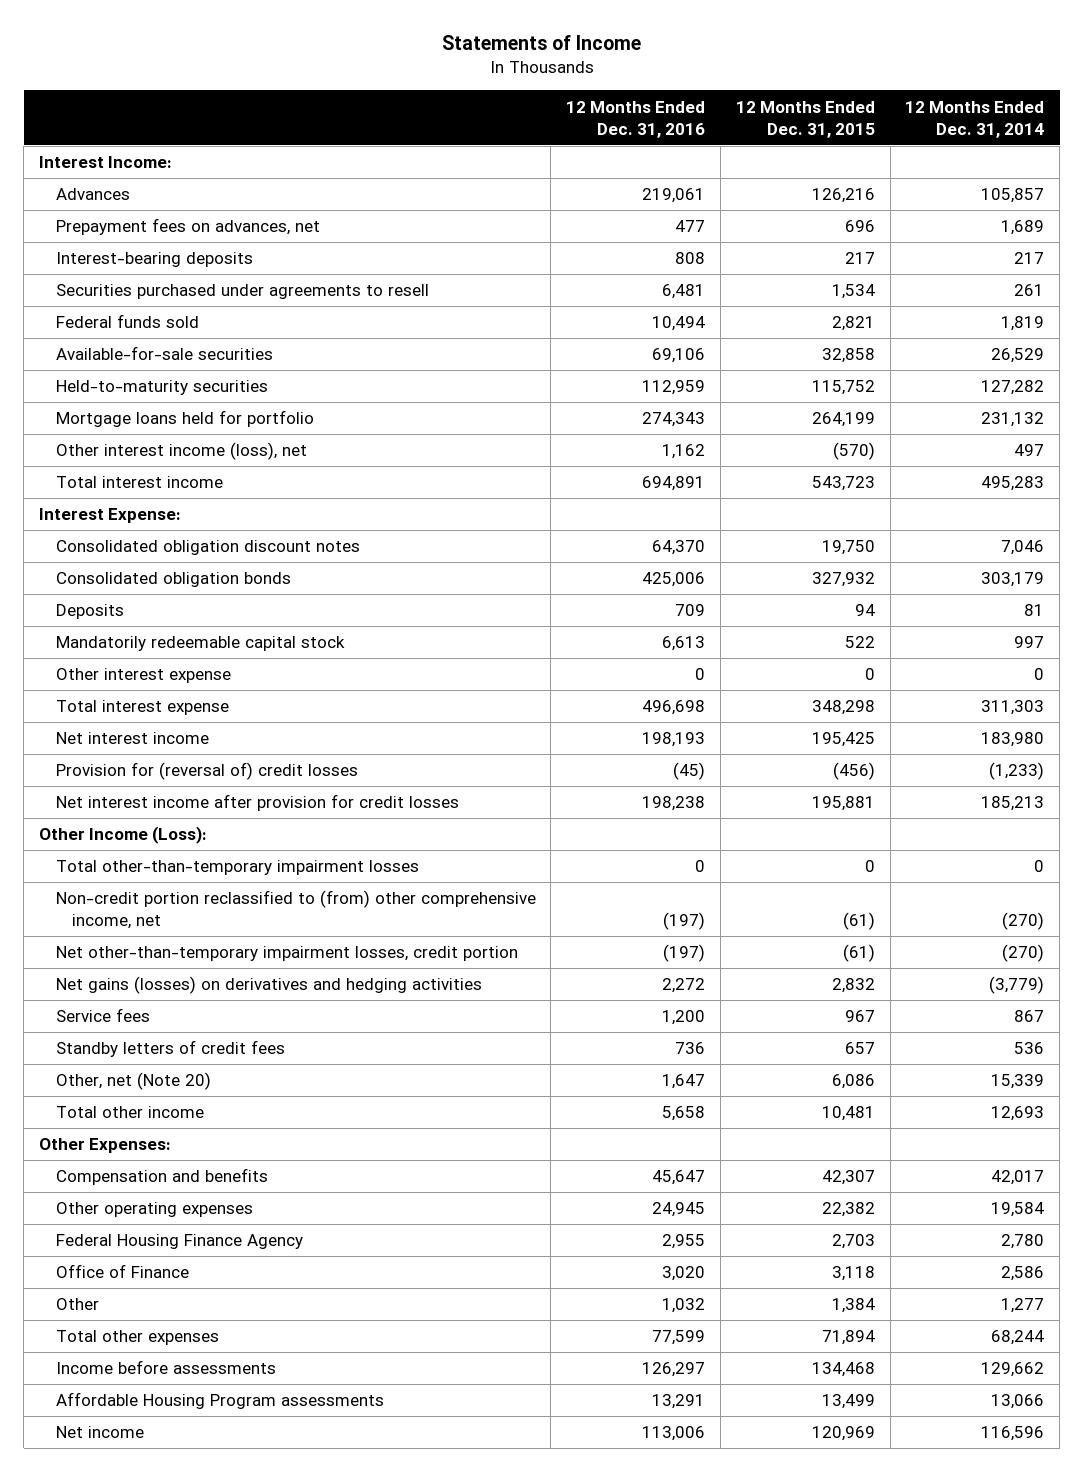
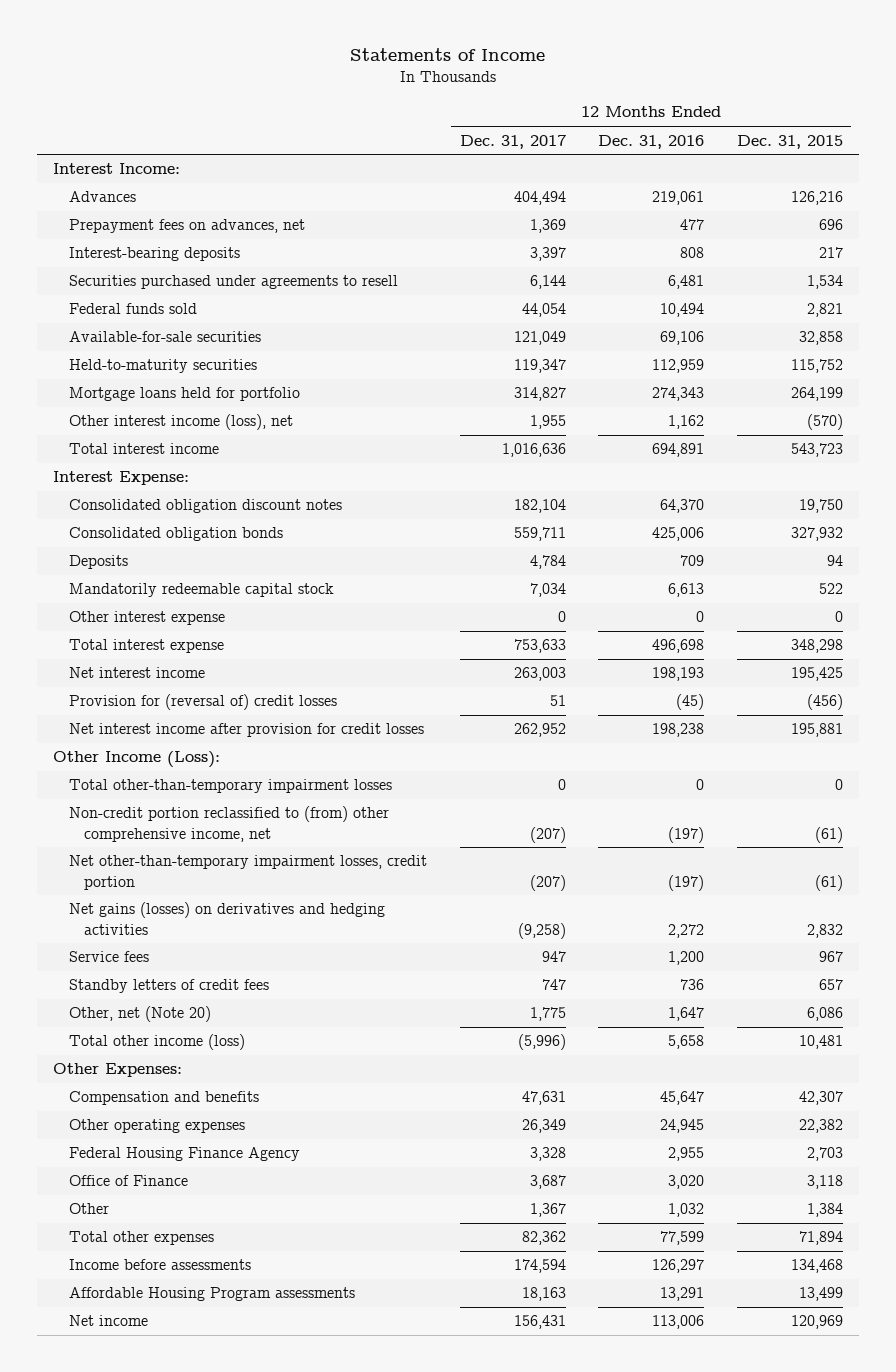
[905,100,1045,138] 12 Months Ended Dec. 31, 2014 -> none
none -> [459,134,566,149] Dec. 31, 2017
[55,1106,204,1119] Total other income -> [68,1034,245,1051] Total other income (loss)

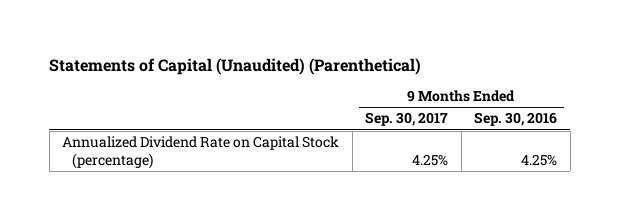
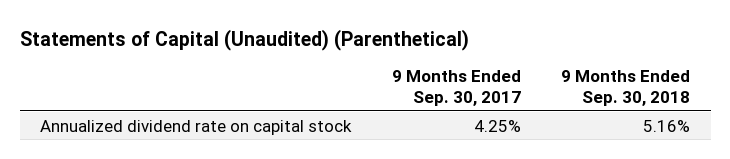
[474,112,558,127] Sep. 30, 2016 -> none
none -> [561,70,691,107] 9 Months Ended Sep. 30, 2018
[62,136,340,169] Annualized Dividend Rate on Capital Stock (percentage) -> [40,119,353,135] Annualized dividend rate on capital stock

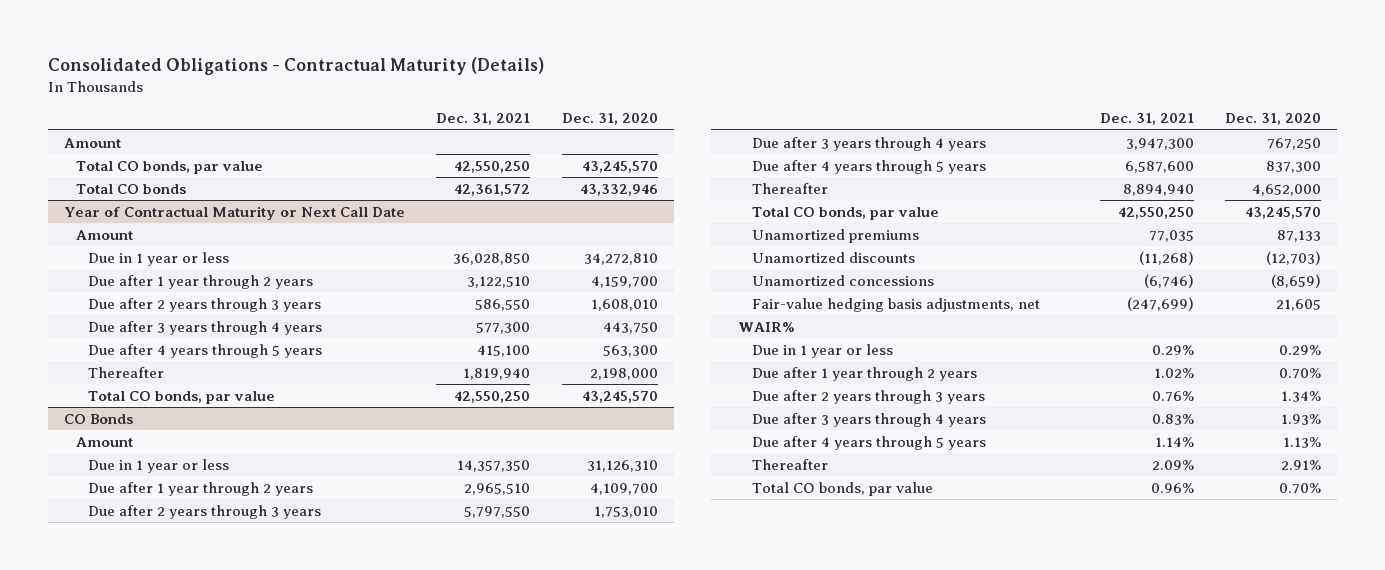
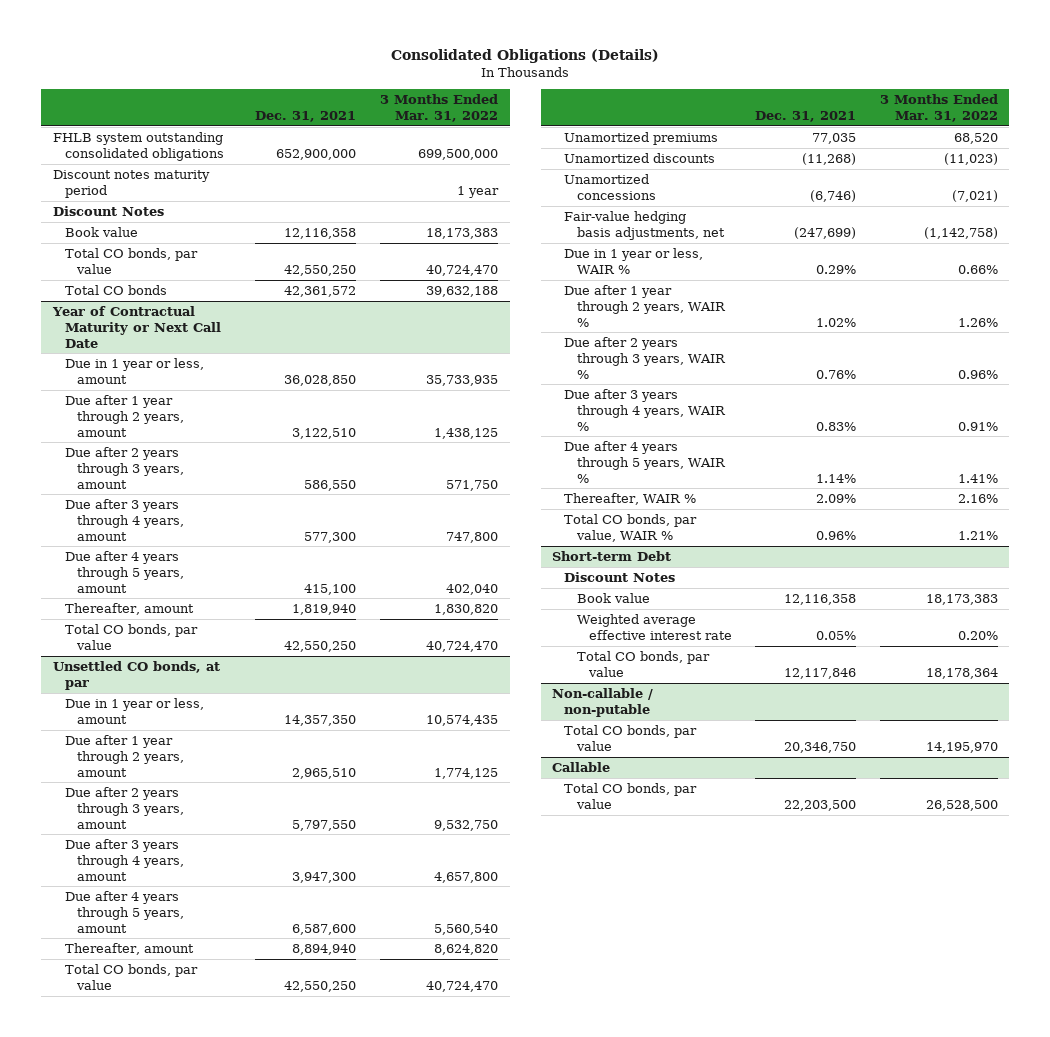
[47,57,544,76] Consolidated Obligations - Contractual Maturity (Details) -> [391,48,660,63] Consolidated Obligations (Details)
[561,113,658,126] Dec. 31, 2020 -> none
none -> [379,93,498,122] 3 Months Ended Mar. 31, 2022
[63,137,121,148] Amount -> none
none -> [52,131,224,161] FHLB system outstanding consolidated obligations
none -> [52,169,210,198] Discount notes maturity period
none -> [52,205,164,216] Discount Notes
none -> [64,226,138,237] Book value
[75,229,133,240] Amount -> none
[88,251,230,266] Due in 1 year or less -> [64,357,204,384] Due in 1 year or less, amount
[88,274,314,289] Due after 1 year through 2 years -> [64,394,184,437] Due after 1 year through 2 years, amount
[88,297,322,312] Due after 2 years through 3 years -> [64,446,184,489] Due after 2 years through 3 years, amount
[88,320,323,335] Due after 3 years through 4 years -> [64,498,184,541] Due after 3 years through 4 years, amount
[88,343,323,358] Due after 4 years through 5 years -> [64,550,184,593] Due after 4 years through 5 years, amount
[88,366,165,378] Thereafter -> [64,602,194,615] Thereafter, amount
[75,436,133,447] Amount -> none
[63,413,133,424] CO Bonds -> [52,660,220,690] Unsettled CO bonds, at par
[88,458,230,473] Due in 1 year or less -> [64,697,204,724] Due in 1 year or less, amount
[88,481,314,496] Due after 1 year through 2 years -> [64,734,184,777] Due after 1 year through 2 years, amount
[88,504,322,519] Due after 2 years through 3 years -> [64,786,184,829] Due after 2 years through 3 years, amount
[751,136,986,151] Due after 3 years through 4 years -> [64,838,184,881] Due after 3 years through 4 years, amount
[751,159,986,174] Due after 4 years through 5 years -> [64,890,184,933] Due after 4 years through 5 years, amount
[751,182,828,194] Thereafter -> [64,942,194,955] Thereafter, amount
[739,321,796,332] WAIR% -> none
[751,343,893,358] Due in 1 year or less -> [564,247,704,274] Due in 1 year or less, WAIR %
[751,366,977,381] Due after 1 year through 2 years -> [564,284,726,327] Due after 1 year through 2 years, WAIR %
[751,389,985,404] Due after 2 years through 3 years -> [564,336,726,379] Due after 2 years through 3 years, WAIR %
[751,412,986,427] Due after 3 years through 4 years -> [564,388,726,431] Due after 3 years through 4 years, WAIR %
[751,435,986,450] Due after 4 years through 5 years -> [564,440,726,483] Due after 4 years through 5 years, WAIR %
[751,458,828,470] Thereafter -> [564,492,697,505] Thereafter, WAIR %
none -> [564,513,698,542] Total CO bonds, par value, WAIR %
none -> [552,550,672,561] Short-term Debt
none -> [564,571,676,582] Discount Notes
none -> [576,592,650,603] Book value
none -> [576,613,732,640] Weighted average effective interest rate
[1150,482,1194,493] 0.96% -> [784,667,857,679] 12,117,846
none -> [552,687,654,717] Non-callable / non-putable
none -> [564,724,698,751] Total CO bonds, par value
none -> [552,761,611,772] Callable
none -> [564,782,698,809] Total CO bonds, par value

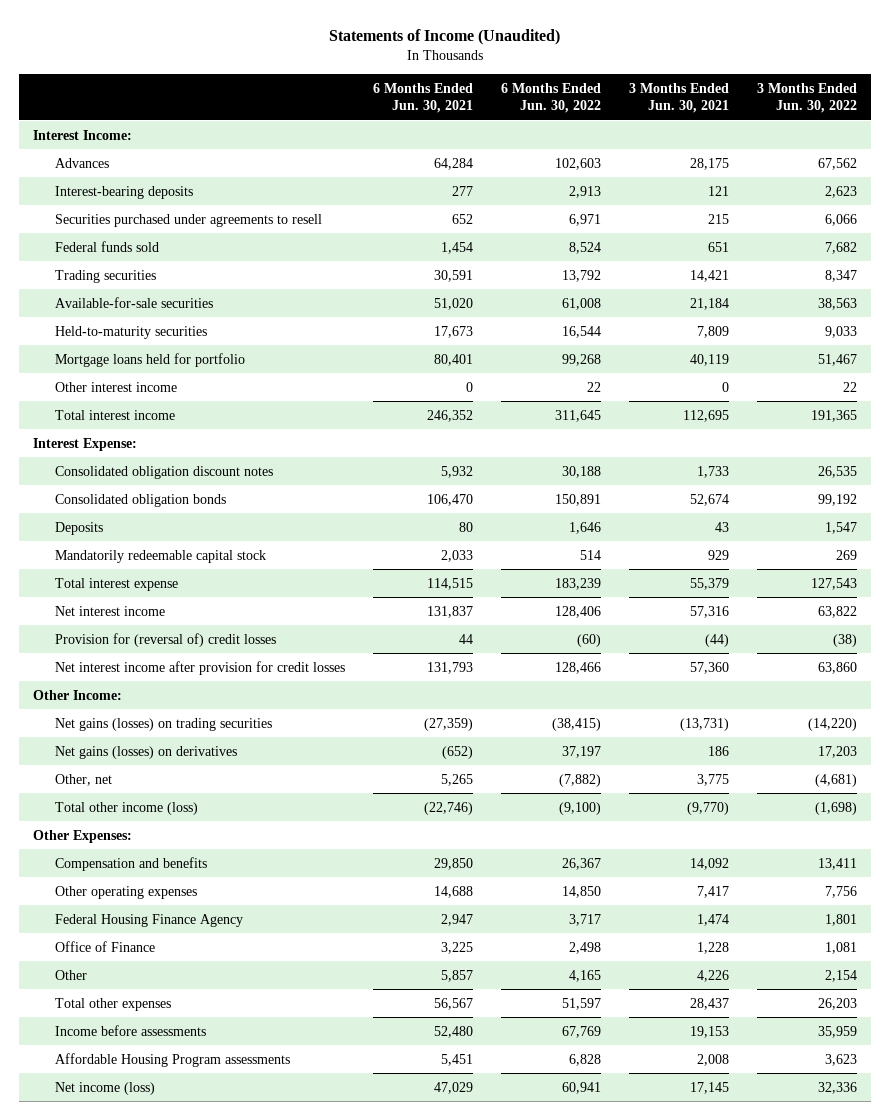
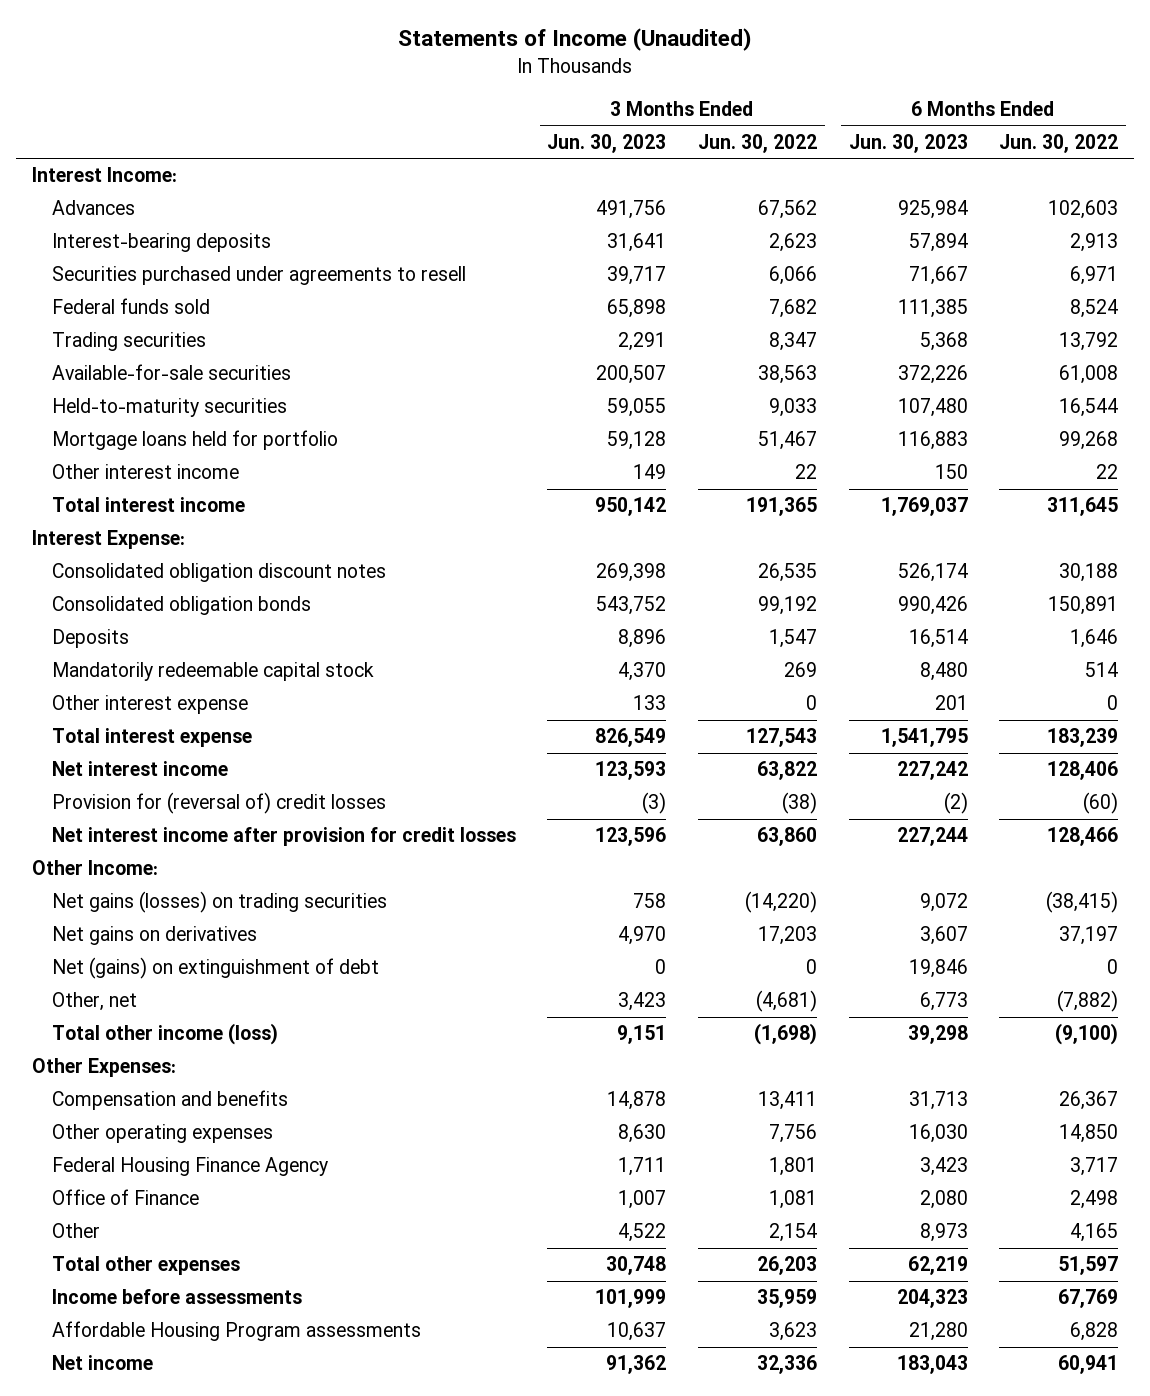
[373,82,474,114] 6 Months Ended Jun. 30, 2021 -> none
[629,82,730,114] 3 Months Ended Jun. 30, 2021 -> none
none -> [547,133,667,153] Jun. 30, 2023
none -> [848,133,968,153] Jun. 30, 2023
none -> [51,695,248,715] Other interest expense
[55,745,238,759] Net gains (losses) on derivatives -> [51,926,257,946] Net gains on derivatives
none -> [51,957,379,980] Net (gains) on extinguishment of debt
[55,1081,156,1095] Net income (loss) -> [51,1355,153,1371] Net income

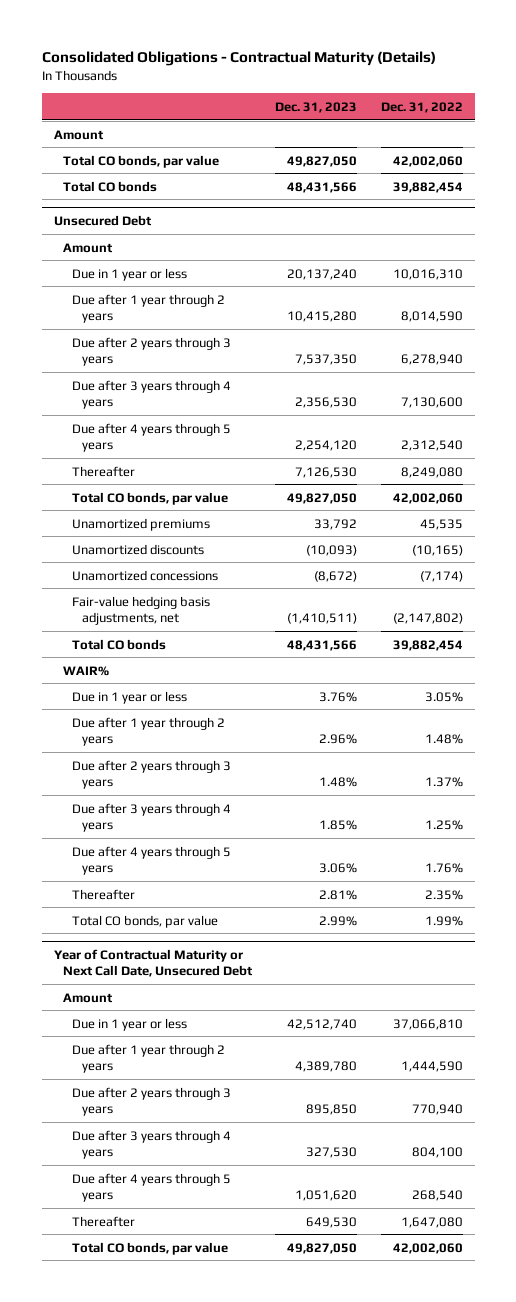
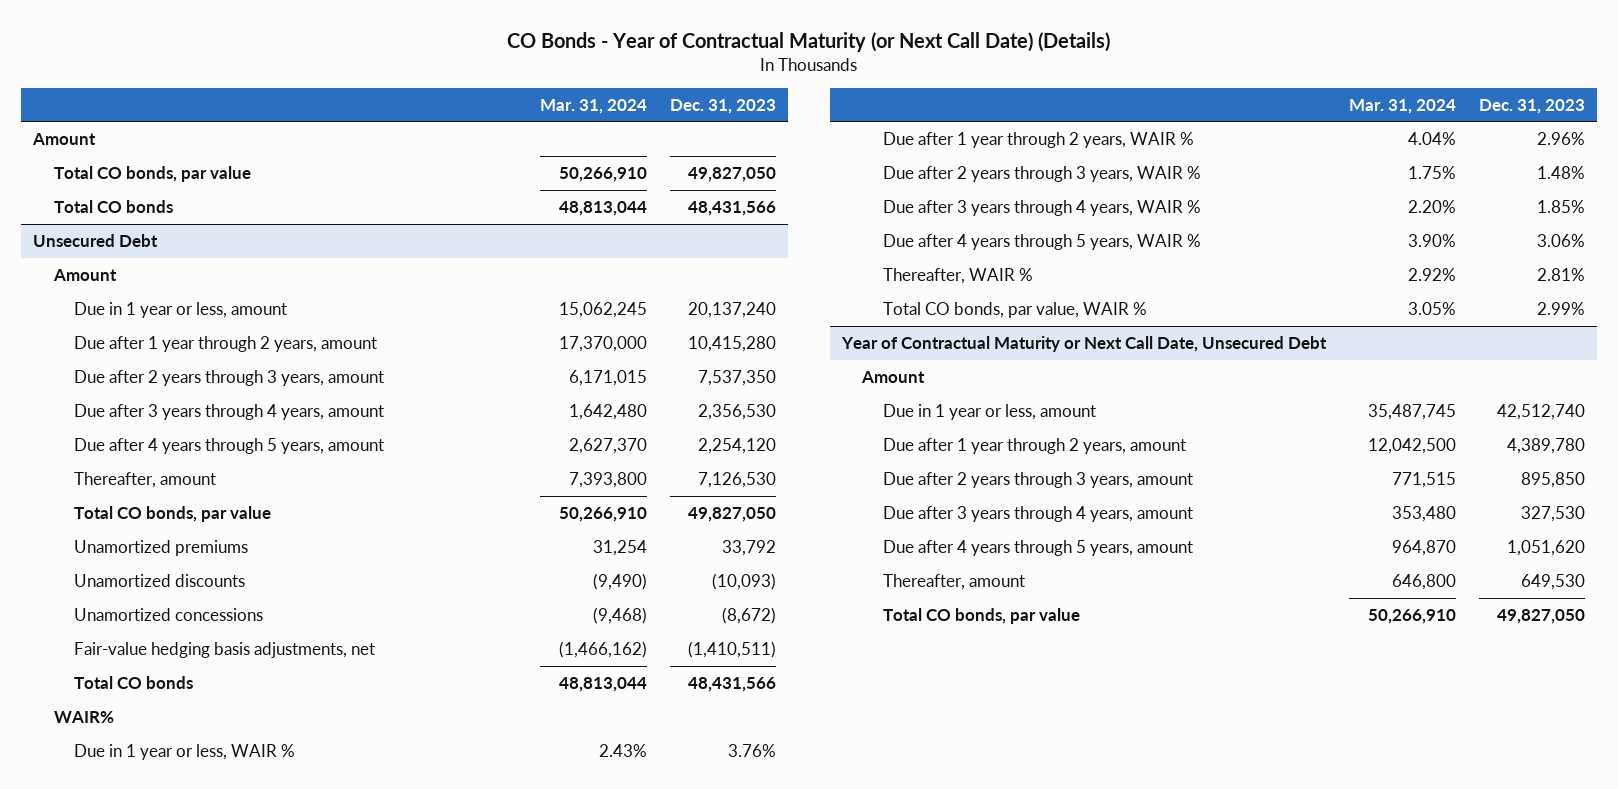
[41,51,436,67] Consolidated Obligations - Contractual Maturity (Details) -> [507,31,1111,52] CO Bonds - Year of Contractual Maturity (or Next Call Date) (Details)
[380,101,463,113] Dec. 31, 2022 -> none
none -> [540,98,648,114] Mar. 31, 2024
[72,267,188,281] Due in 1 year or less -> [74,302,288,319] Due in 1 year or less, amount
[72,293,226,323] Due after 1 year through 2 years -> [74,336,378,353] Due after 1 year through 2 years, amount
[72,336,232,366] Due after 2 years through 3 years -> [74,370,385,387] Due after 2 years through 3 years, amount
[72,379,232,409] Due after 3 years through 4 years -> [74,404,385,421] Due after 3 years through 4 years, amount
[72,422,232,452] Due after 4 years through 5 years -> [74,438,385,455] Due after 4 years through 5 years, amount
[72,465,136,477] Thereafter -> [74,472,217,489] Thereafter, amount
[72,690,188,704] Due in 1 year or less -> [74,744,296,761] Due in 1 year or less, WAIR %
[72,716,226,746] Due after 1 year through 2 years -> [882,132,1194,149] Due after 1 year through 2 years, WAIR %
[72,759,232,789] Due after 2 years through 3 years -> [882,166,1201,183] Due after 2 years through 3 years, WAIR %
[72,802,232,832] Due after 3 years through 4 years -> [882,200,1201,217] Due after 3 years through 4 years, WAIR %
[72,845,232,875] Due after 4 years through 5 years -> [882,234,1201,251] Due after 4 years through 5 years, WAIR %
[72,888,136,900] Thereafter -> [882,268,1033,285] Thereafter, WAIR %
[72,914,219,928] Total CO bonds, par value -> [882,302,1147,319] Total CO bonds, par value, WAIR %
[72,1017,188,1031] Due in 1 year or less -> [882,404,1096,421] Due in 1 year or less, amount
[72,1043,226,1073] Due after 1 year through 2 years -> [882,438,1186,455] Due after 1 year through 2 years, amount
[72,1086,232,1116] Due after 2 years through 3 years -> [882,472,1193,489] Due after 2 years through 3 years, amount
[72,1129,232,1159] Due after 3 years through 4 years -> [882,506,1193,523] Due after 3 years through 4 years, amount
[72,1172,232,1202] Due after 4 years through 5 years -> [882,540,1193,557] Due after 4 years through 5 years, amount
[72,1215,136,1227] Thereafter -> [882,574,1025,591] Thereafter, amount

